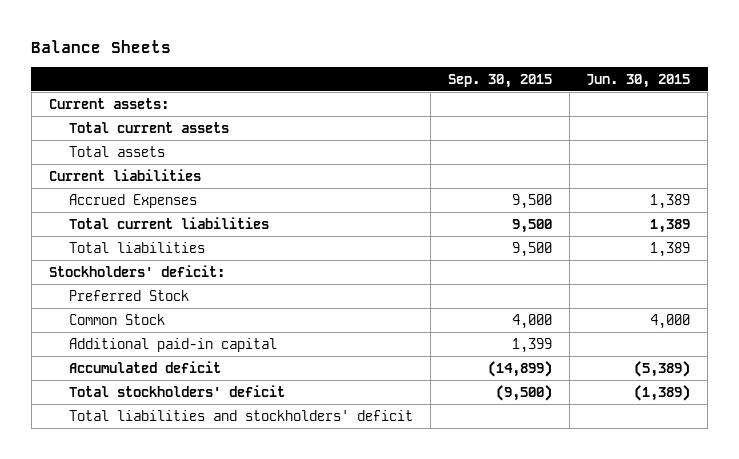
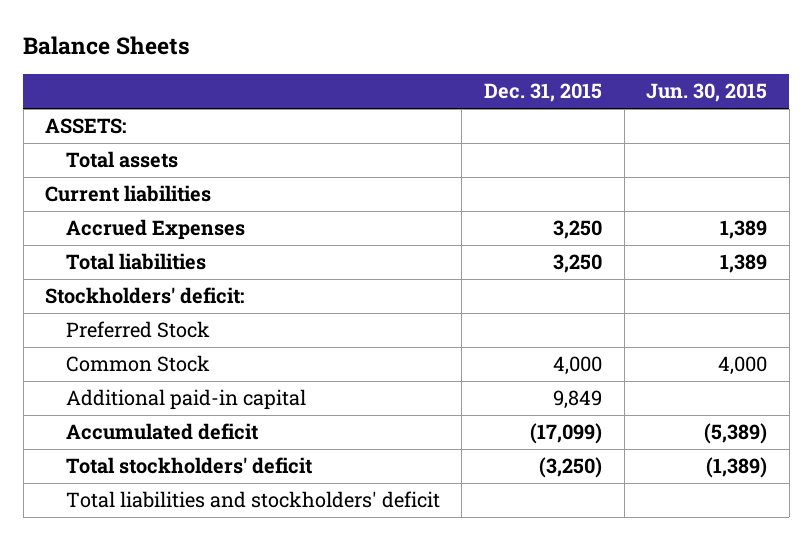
[447,73,552,88] Sep. 30, 2015 -> none
none -> [484,83,603,103] Dec. 31, 2015
[69,121,230,133] Total current assets -> none
[48,97,169,109] Current assets: -> [45,118,127,135] ASSETS:
[69,216,270,229] Total current liabilities -> none

